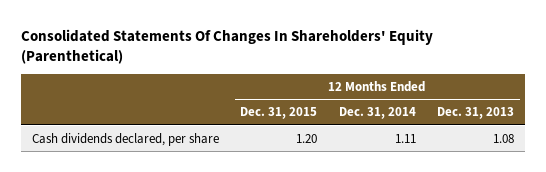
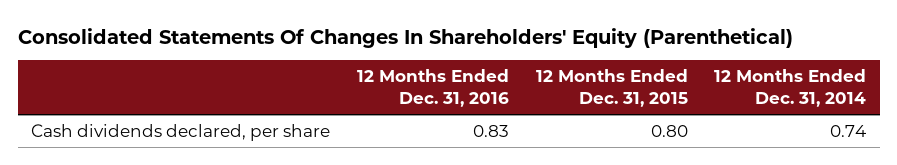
[437,107,515,120] Dec. 31, 2013 -> none
none -> [356,69,509,108] 12 Months Ended Dec. 31, 2016
[296,133,318,143] 1.20 -> [650,124,688,137] 0.80
[394,133,416,143] 1.11 -> [830,124,867,137] 0.74

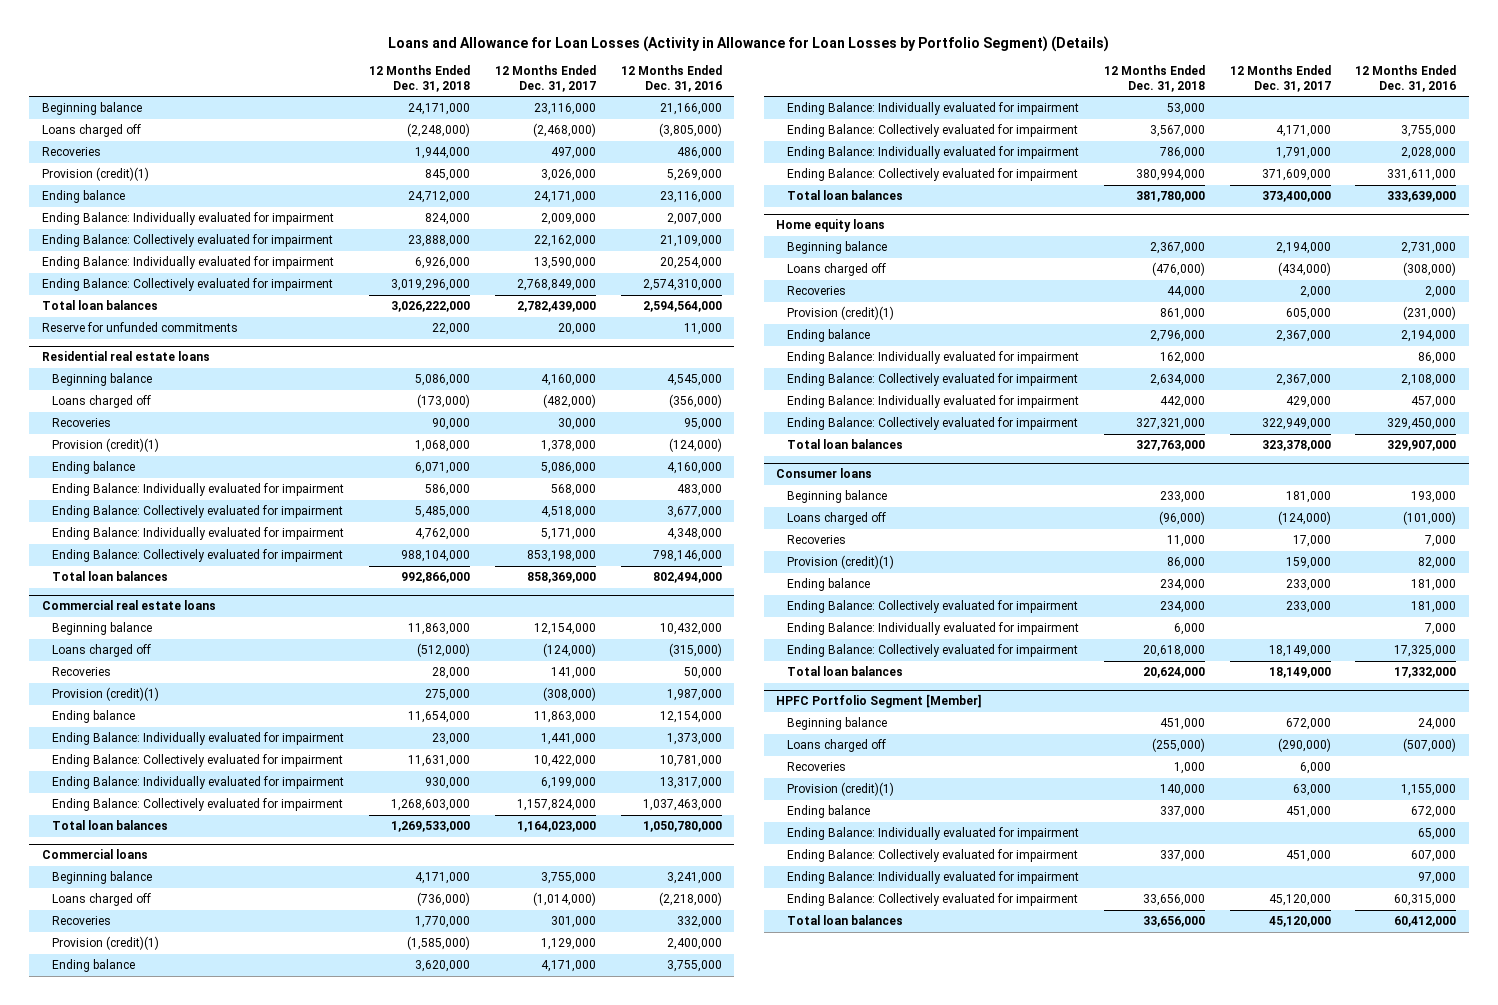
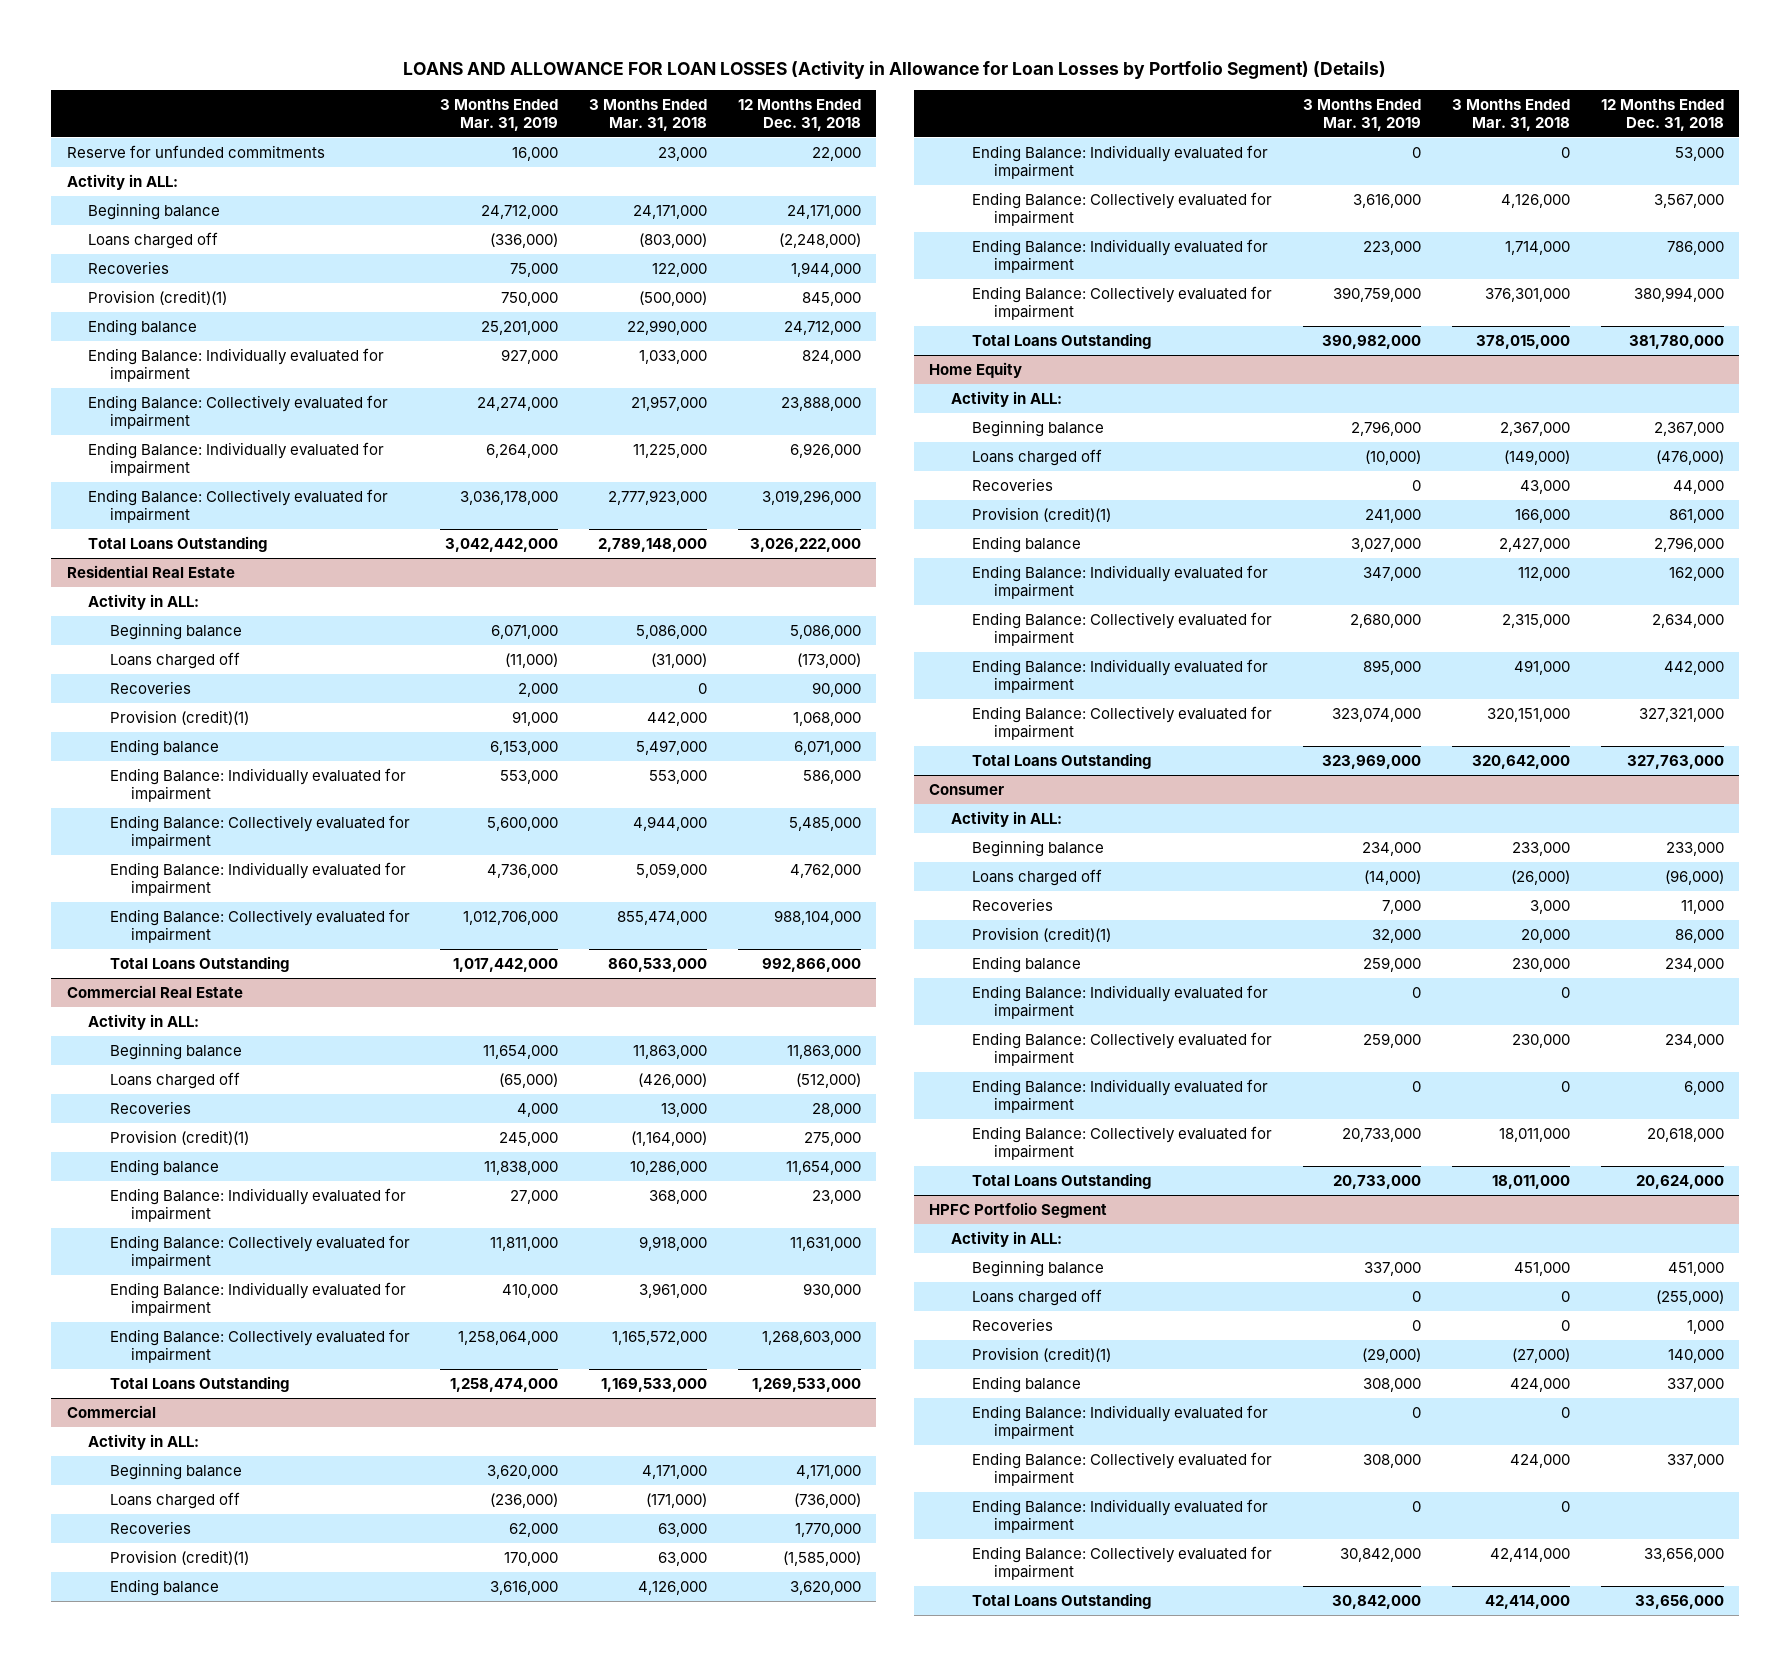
[388,36,1110,53] Loans and Allowance for Loan Losses (Activity in Allowance for Loan Losses by Portfolio Segment) (Details) -> [403,60,1387,79] LOANS AND ALLOWANCE FOR LOAN LOSSES (Activity in Allowance for Loan Losses by Portfolio Segment) (Details)
[494,65,596,92] 12 Months Ended Dec. 31, 2017 -> none
[620,65,722,92] 12 Months Ended Dec. 31, 2016 -> none
none -> [440,98,559,131] 3 Months Ended Mar. 31, 2019
none -> [589,98,708,131] 3 Months Ended Mar. 31, 2018
[41,322,238,333] Reserve for unfunded commitments -> [66,144,325,158] Reserve for unfunded commitments
none -> [66,173,178,190] Activity in ALL:
[41,300,158,311] Total loan balances -> [88,535,268,552] Total Loans Outstanding
[41,351,210,362] Residential real estate loans -> [66,564,235,578] Residential Real Estate
none -> [88,593,200,610] Activity in ALL:
[52,571,169,582] Total loan balances -> [109,955,289,972] Total Loans Outstanding
[41,600,216,611] Commercial real estate loans -> [66,984,243,998] Commercial Real Estate
none -> [88,1013,200,1030] Activity in ALL:
[52,820,169,831] Total loan balances -> [109,1375,289,1392] Total Loans Outstanding
[41,849,148,860] Commercial loans -> [66,1404,156,1418] Commercial
none -> [88,1433,200,1450] Activity in ALL:
[787,190,904,201] Total loan balances -> [972,332,1152,349] Total Loans Outstanding
[776,219,886,233] Home equity loans -> [929,361,1023,378] Home Equity
none -> [950,390,1062,407] Activity in ALL:
[787,439,904,450] Total loan balances -> [972,752,1152,769] Total Loans Outstanding
[776,468,873,479] Consumer loans -> [929,783,1005,795] Consumer
none -> [950,810,1062,827] Activity in ALL:
none -> [972,984,1269,1020] Ending Balance: Individually evaluated for impairment
[787,666,904,677] Total loan balances -> [972,1172,1152,1189] Total Loans Outstanding
[776,694,982,709] HPFC Portfolio Segment [Member] -> [929,1201,1108,1218] HPFC Portfolio Segment
none -> [950,1230,1062,1247] Activity in ALL:
[787,915,904,926] Total loan balances -> [972,1592,1152,1609] Total Loans Outstanding

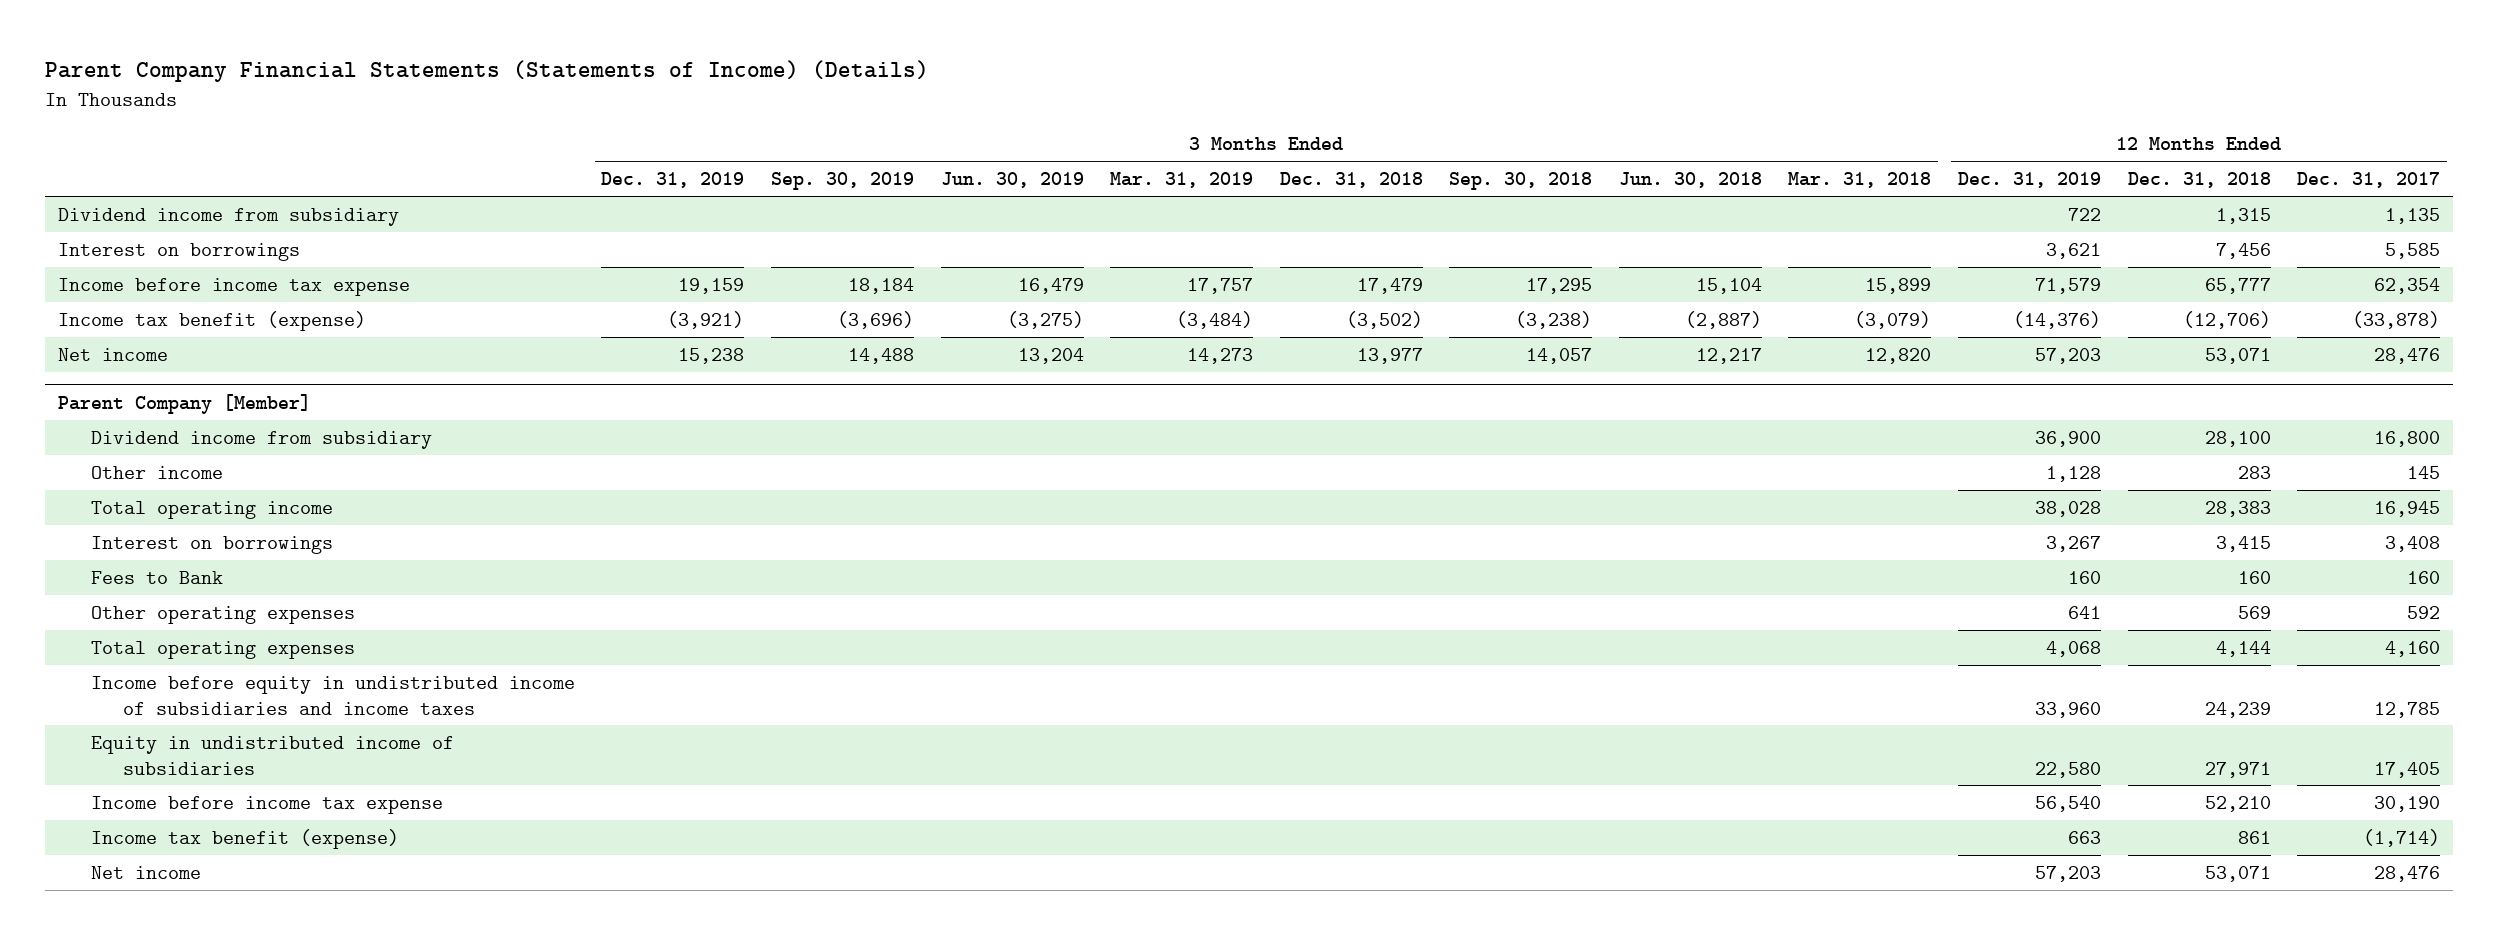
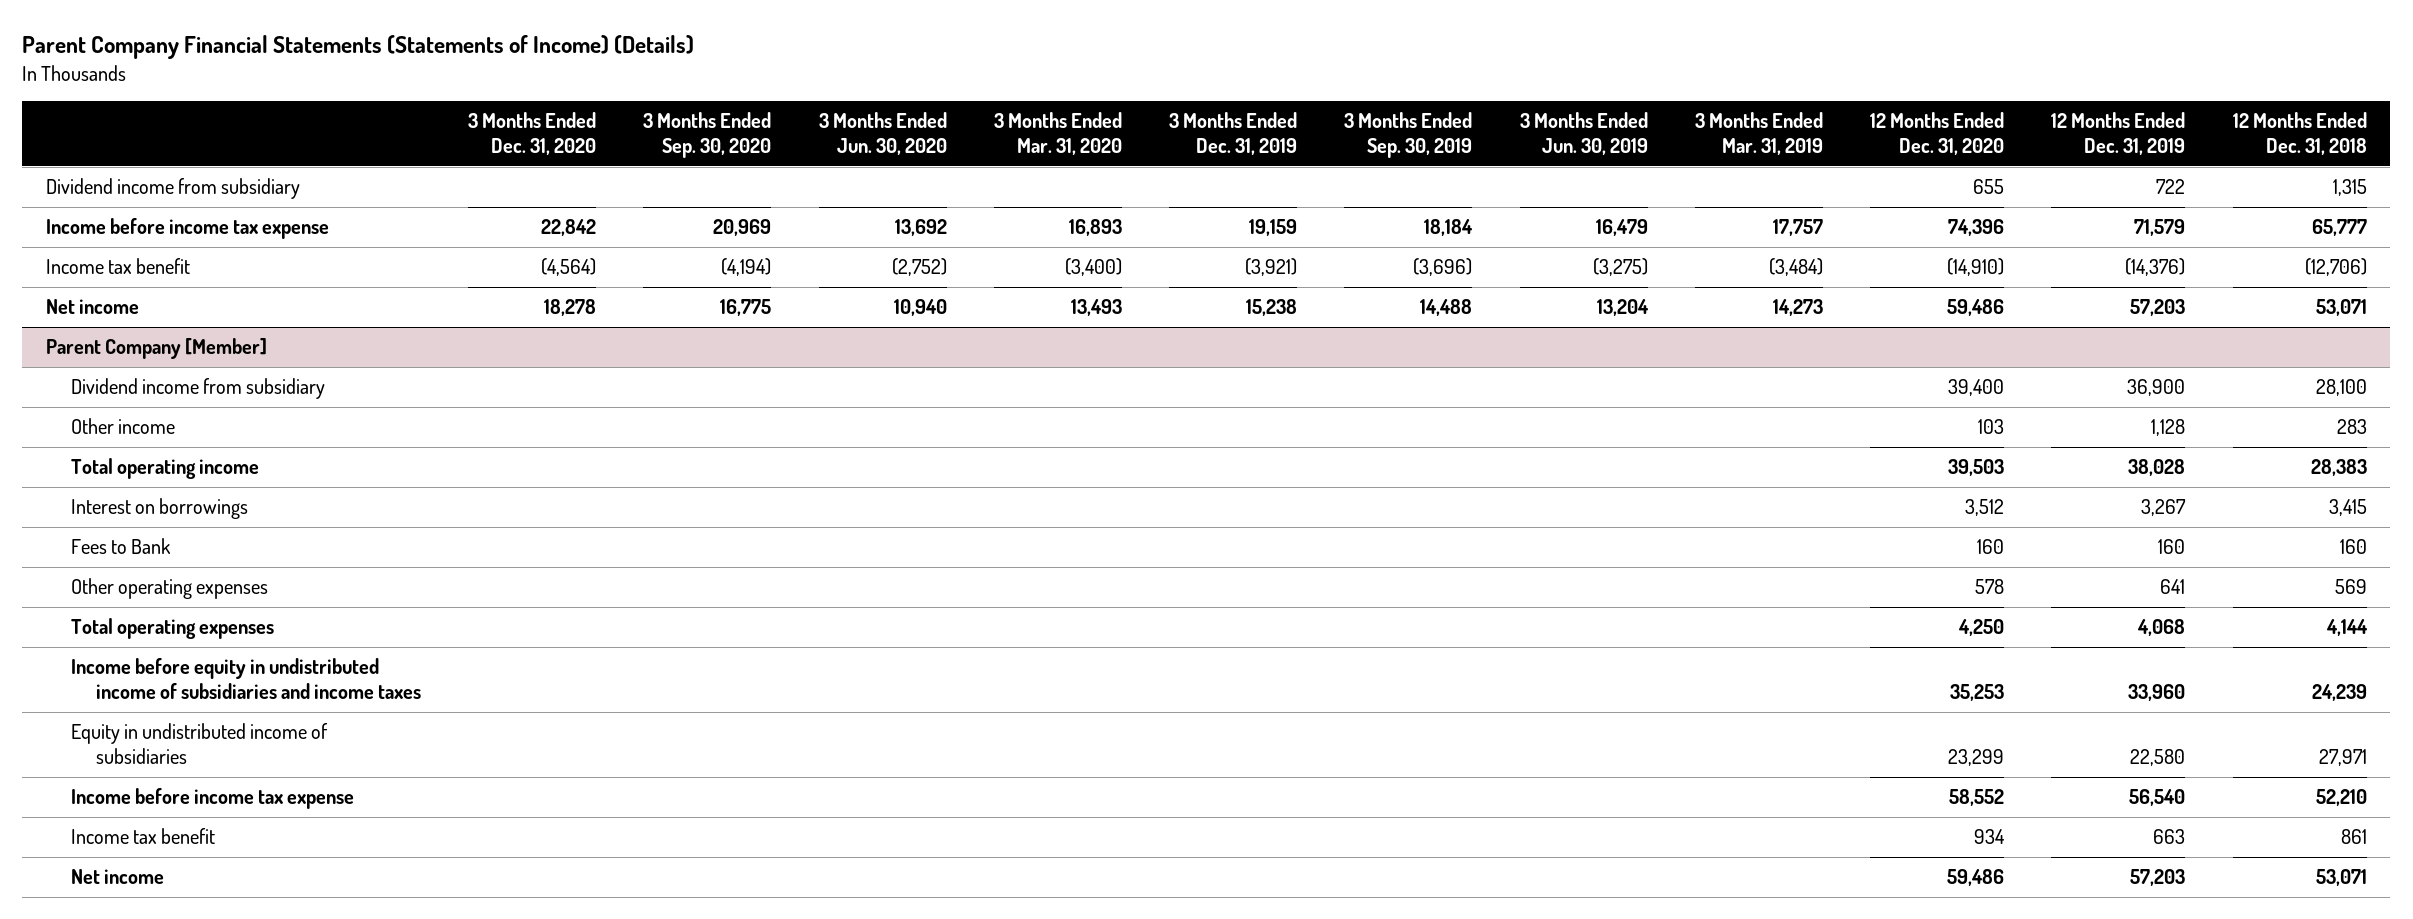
[1279,172,1423,189] Dec. 31, 2018 -> none
[1449,172,1593,191] Sep. 30, 2018 -> none
[1618,172,1762,189] Jun. 30, 2018 -> none
[1788,172,1932,189] Mar. 31, 2018 -> none
[2297,172,2441,189] Dec. 31, 2017 -> none
none -> [468,112,597,155] 3 Months Ended Dec. 31, 2020
none -> [643,112,772,158] 3 Months Ended Sep. 30, 2020
none -> [818,112,947,155] 3 Months Ended Jun. 30, 2020
none -> [993,112,1122,155] 3 Months Ended Mar. 31, 2020
none -> [1870,112,2005,155] 12 Months Ended Dec. 31, 2020
[58,242,301,261] Interest on borrowings -> none
[58,310,367,331] Income tax benefit (expense) -> [45,258,190,275] Income tax benefit
[90,828,399,849] Income tax benefit (expense) -> [70,828,215,845] Income tax benefit

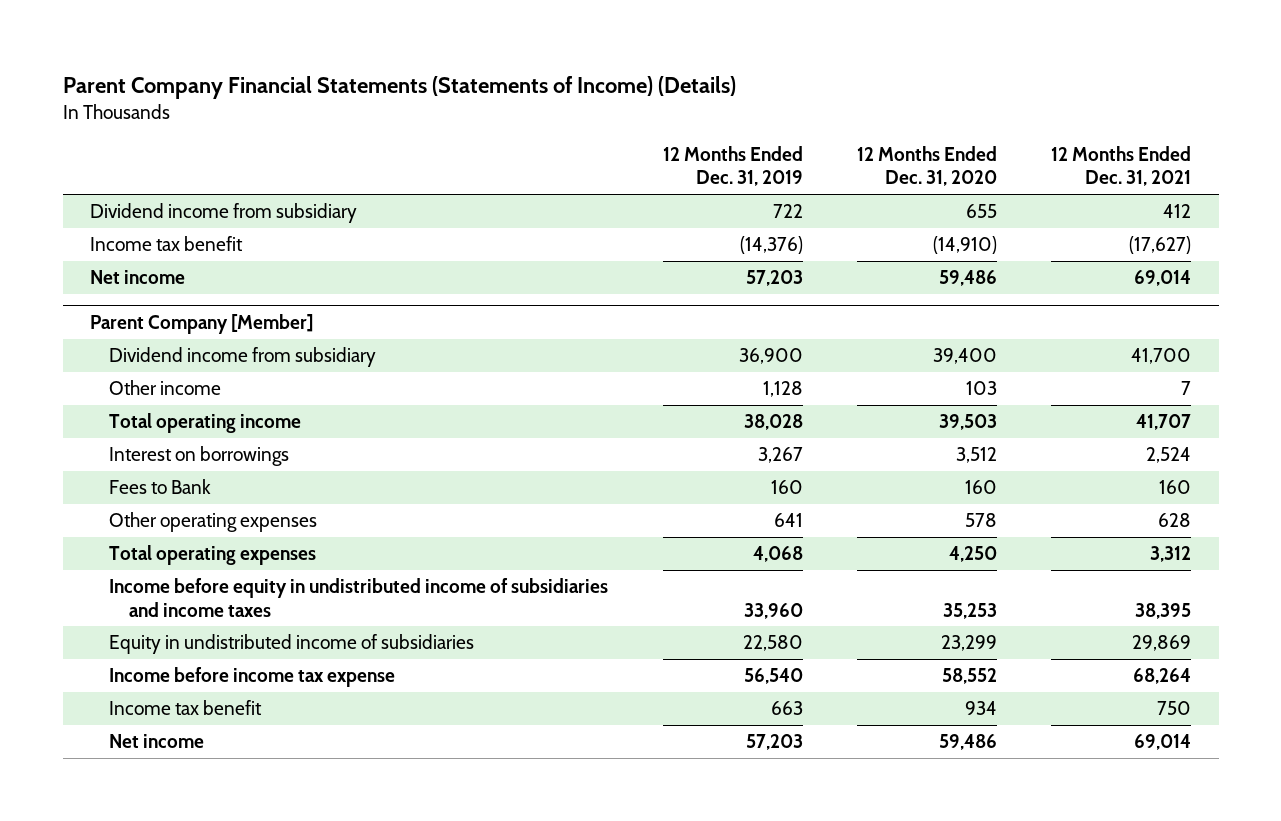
[468,112,597,155] 3 Months Ended Dec. 31, 2020 -> none
[643,112,772,158] 3 Months Ended Sep. 30, 2020 -> none
[818,112,947,155] 3 Months Ended Jun. 30, 2020 -> none
[993,112,1122,155] 3 Months Ended Mar. 31, 2020 -> none
[1169,112,1298,155] 3 Months Ended Dec. 31, 2019 -> none
[1344,112,1473,158] 3 Months Ended Sep. 30, 2019 -> none
[1519,112,1648,155] 3 Months Ended Jun. 30, 2019 -> none
[1694,112,1823,155] 3 Months Ended Mar. 31, 2019 -> none
[2232,112,2367,155] 12 Months Ended Dec. 31, 2018 -> none
none -> [1051,146,1192,187] 12 Months Ended Dec. 31, 2021
[45,218,329,240] Income before income tax expense -> none

